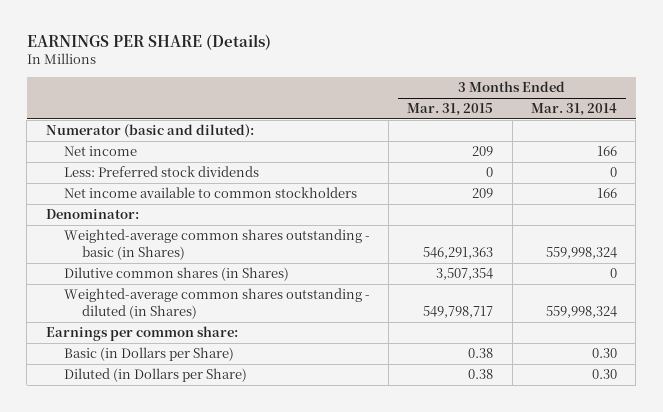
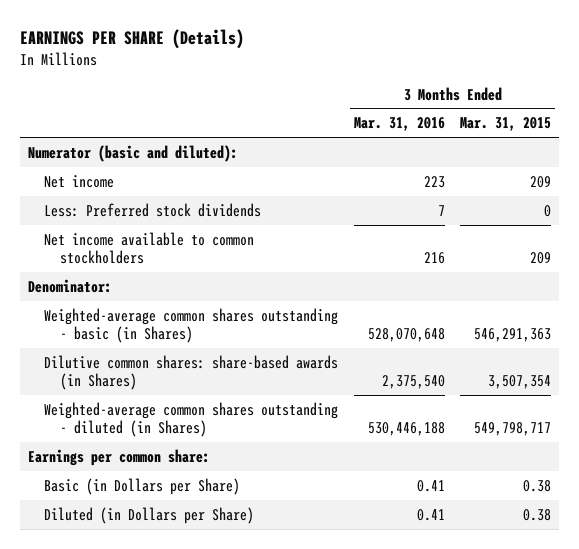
[531,103,618,117] Mar. 31, 2014 -> none
none -> [353,117,445,132] Mar. 31, 2016
[63,267,289,282] Dilutive common shares (in Shares) -> [43,354,338,391] Dilutive common shares: share-based awards (in Shares)

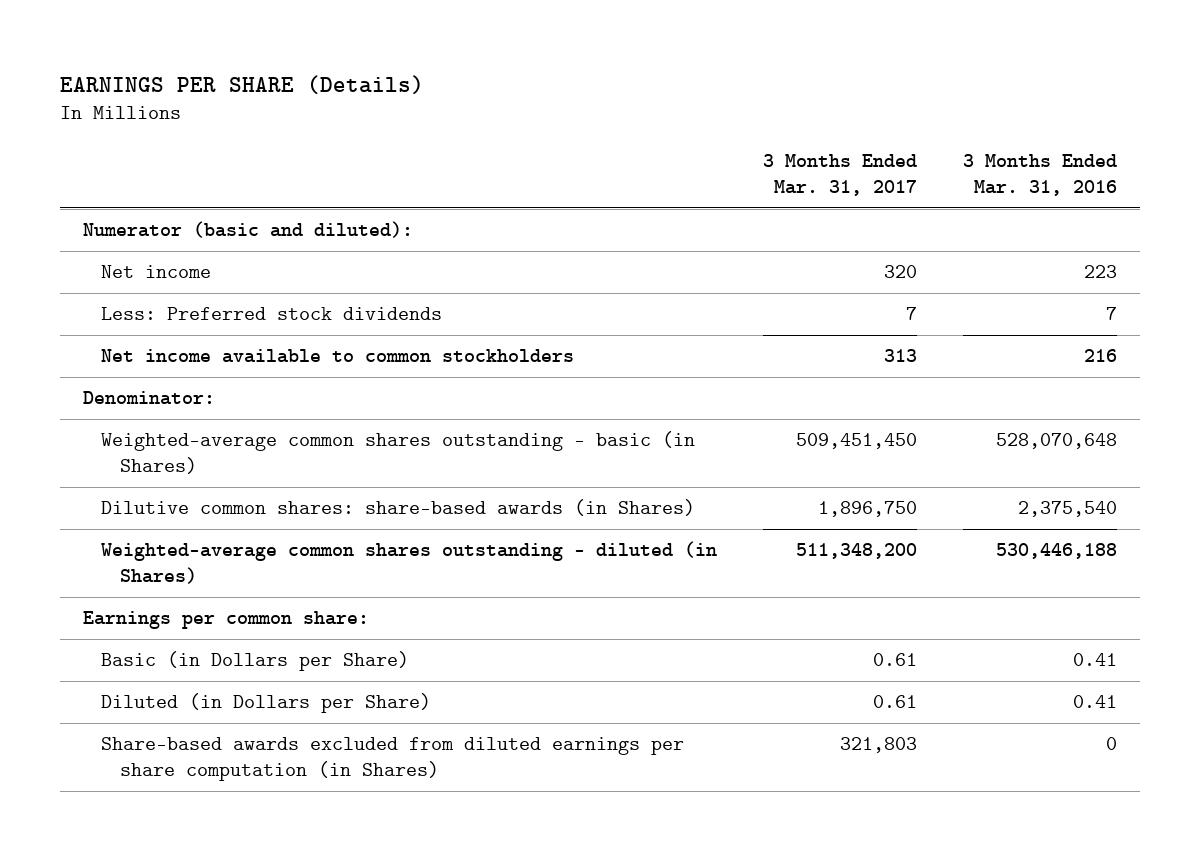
[460,117,552,132] Mar. 31, 2015 -> none
none -> [763,153,918,196] 3 Months Ended Mar. 31, 2017
none -> [101,737,685,782] Share-based awards excluded from diluted earnings per share computation (in Shares)

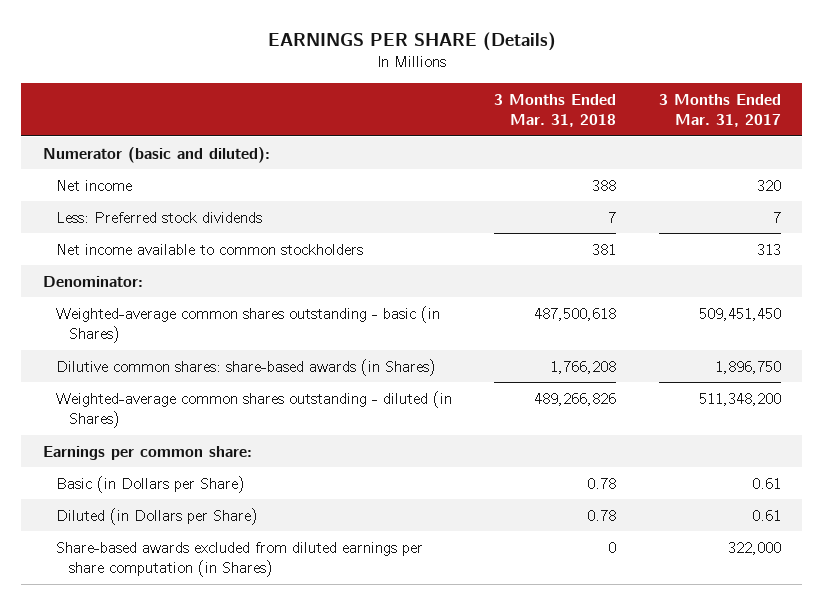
[963,153,1118,196] 3 Months Ended Mar. 31, 2016 -> none
none -> [494,93,617,128] 3 Months Ended Mar. 31, 2018
[840,737,918,754] 321,803 -> [727,541,781,555] 322,000

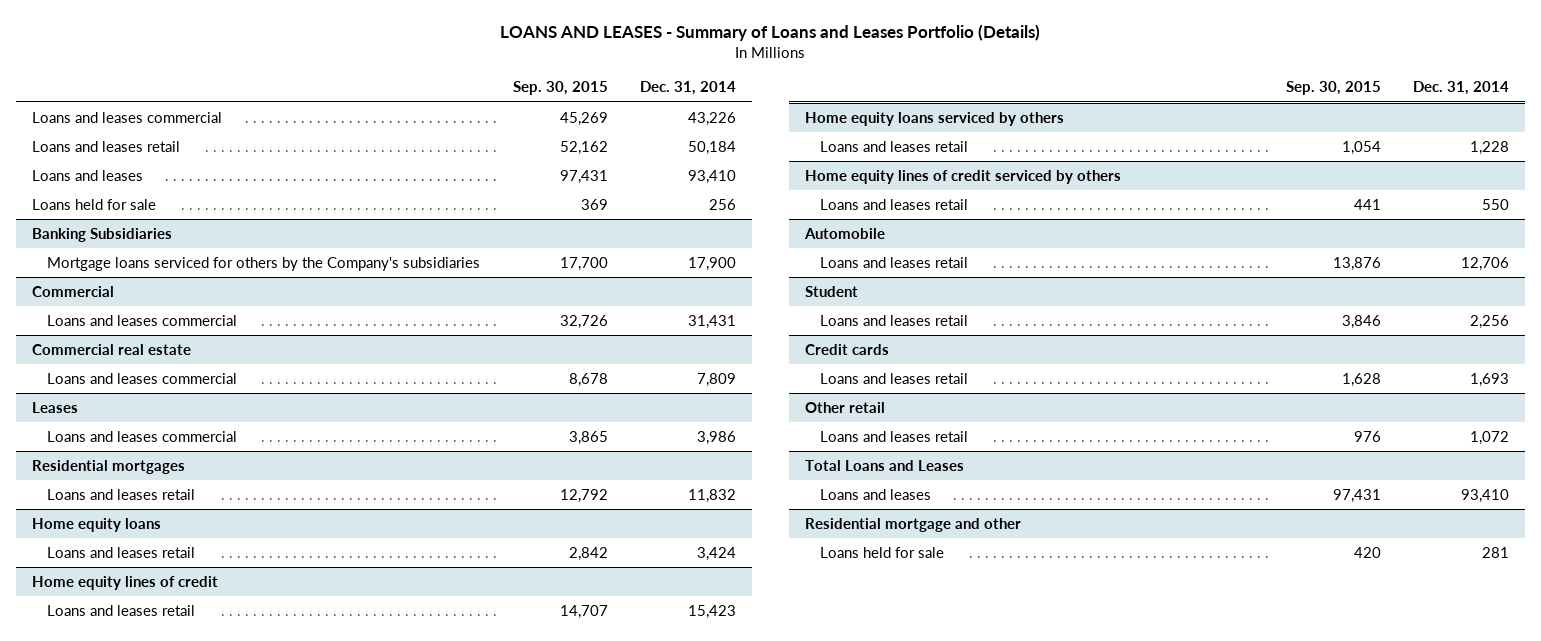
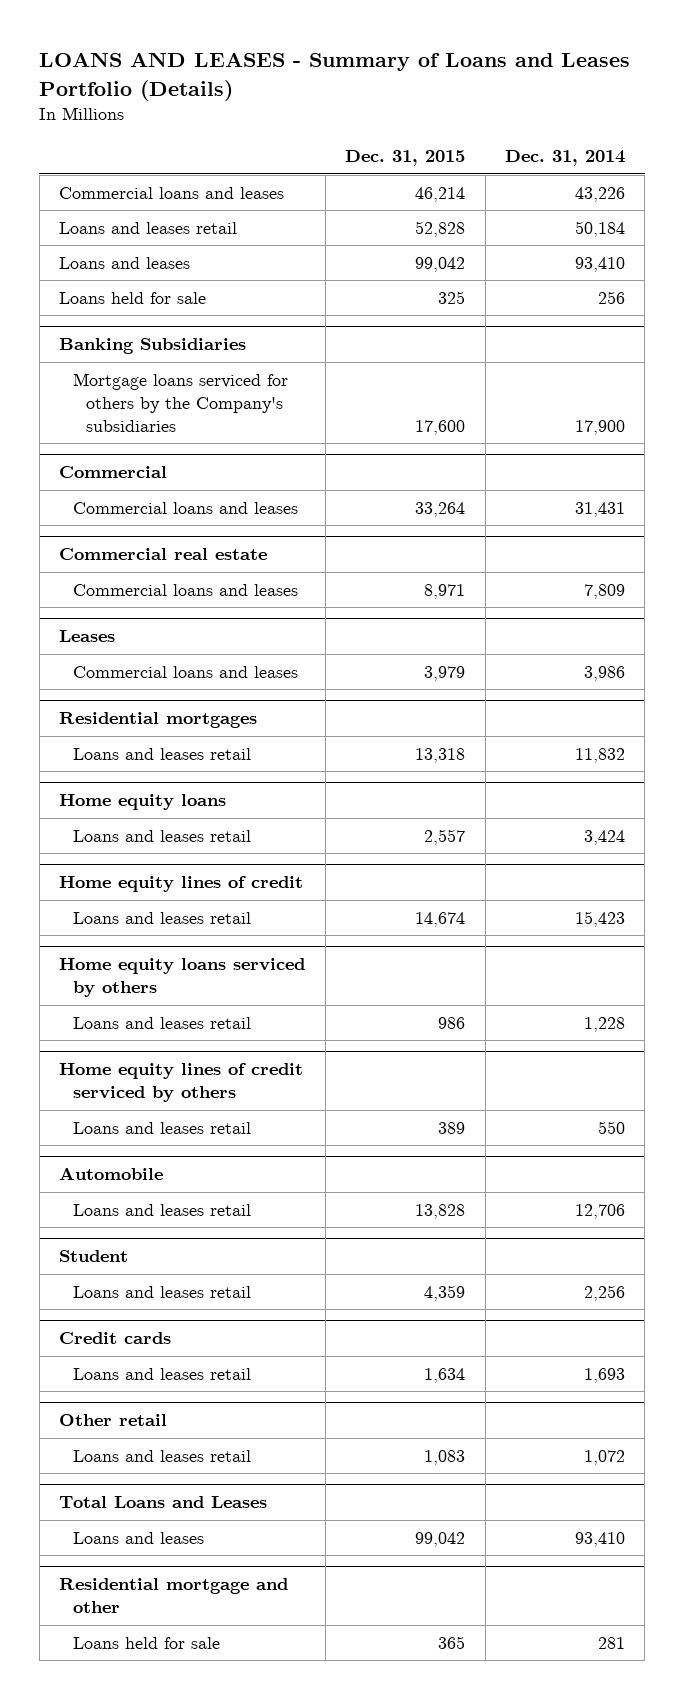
[512,81,608,96] Sep. 30, 2015 -> none
none -> [345,150,466,167] Dec. 31, 2015
[32,111,223,123] Loans and leases commercial -> [59,186,285,199] Commercial loans and leases
[47,314,238,326] Loans and leases commercial -> [72,501,298,514] Commercial loans and leases
[47,372,238,384] Loans and leases commercial -> [72,583,298,596] Commercial loans and leases
[47,430,238,442] Loans and leases commercial -> [72,665,298,678] Commercial loans and leases

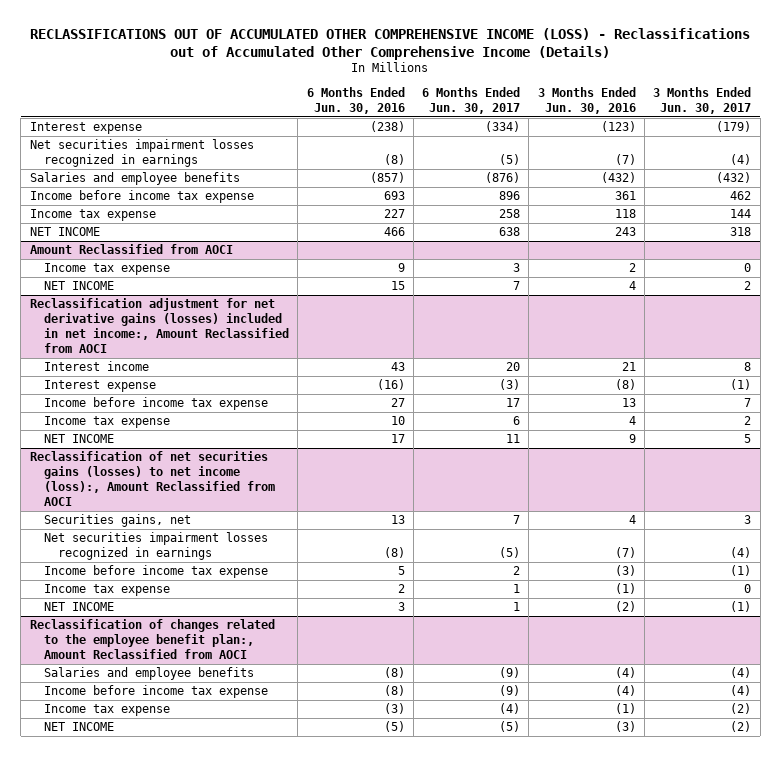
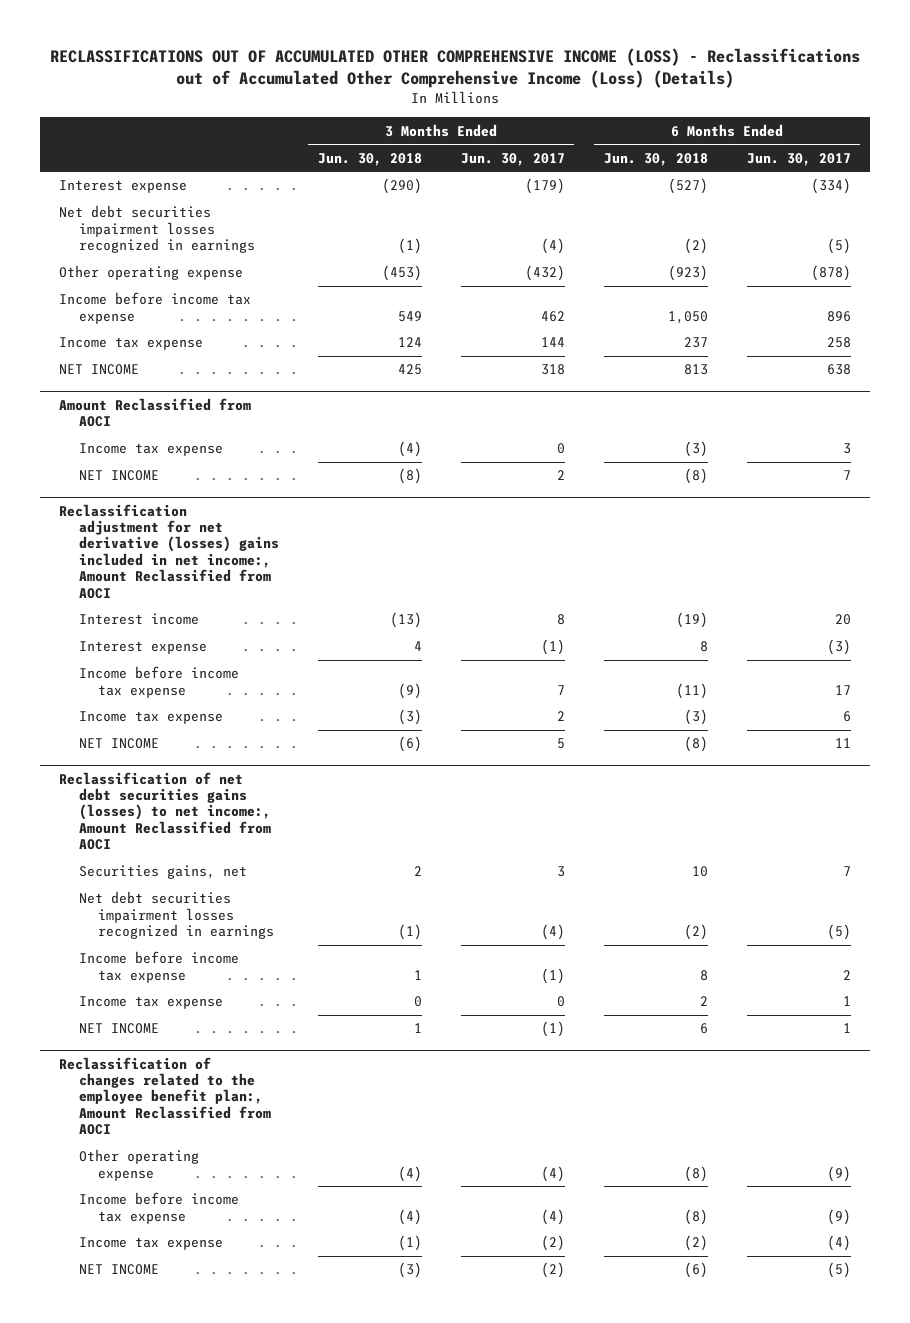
[30,27,751,60] RECLASSIFICATIONS OUT OF ACCUMULATED OTHER COMPREHENSIVE INCOME (LOSS) - Reclassifications out of Accumulated Other Comprehensive Income (Details) -> [49,47,860,88] RECLASSIFICATIONS OUT OF ACCUMULATED OTHER COMPREHENSIVE INCOME (LOSS) - Reclassifications out of Accumulated Other Comprehensive Income (Loss) (Details)
[306,87,405,115] 6 Months Ended Jun. 30, 2016 -> none
[537,87,636,115] 3 Months Ended Jun. 30, 2016 -> none
none -> [317,152,422,166] Jun. 30, 2018
none -> [603,152,708,166] Jun. 30, 2018
[29,172,240,186] Salaries and employee benefits -> none
[29,139,254,168] Net securities impairment losses recognized in earnings -> [59,205,255,254] Net debt securities impairment losses recognized in earnings
none -> [59,265,244,281] Other operating expense
[29,298,289,354] Reclassification adjustment for net derivative gains (losses) included in net income:, Amount Reclassified from AOCI -> [59,503,279,599] Reclassification adjustment for net derivative (losses) gains included in net income:, Amount Reclassified from AOCI
[29,451,275,507] Reclassification of net securities gains (losses) to net income (loss):, Amount Reclassified from AOCI -> [59,771,271,851] Reclassification of net debt securities gains (losses) to net income:, Amount Reclassified from AOCI
[43,532,268,561] Net securities impairment losses recognized in earnings -> [78,891,275,940] Net debt securities impairment losses recognized in earnings
[43,667,254,681] Salaries and employee benefits -> [78,1149,199,1181] Other operating expense

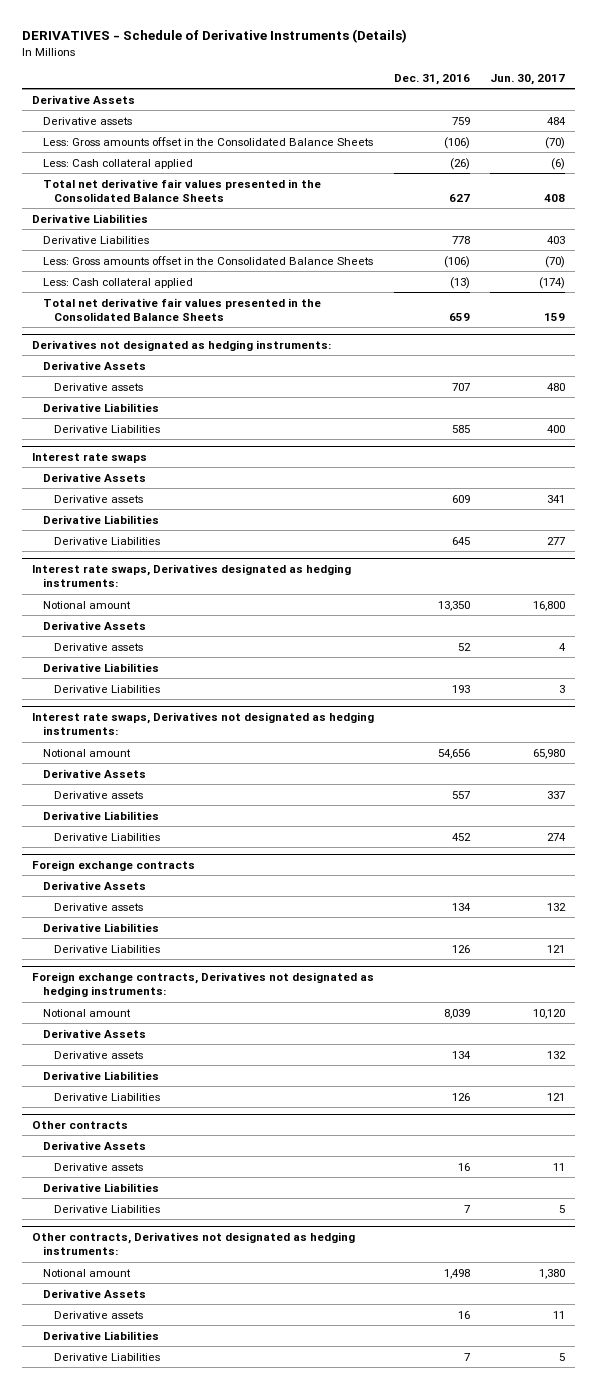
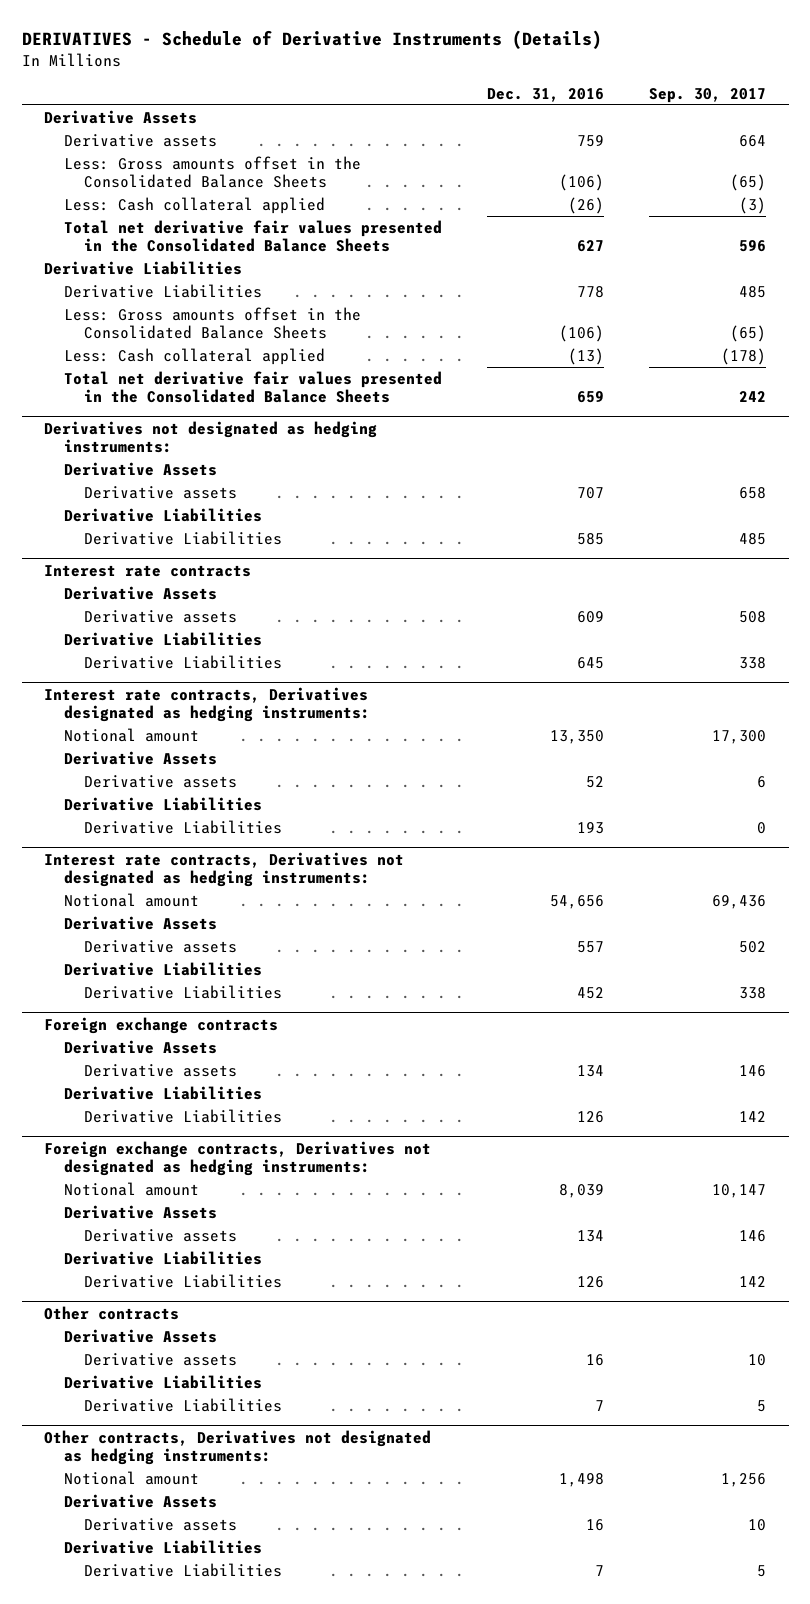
[489,74,565,86] Jun. 30, 2017 -> none
none -> [649,87,767,103] Sep. 30, 2017
[31,452,147,463] Interest rate swaps -> [44,565,252,578] Interest rate contracts
[31,563,351,588] Interest rate swaps, Derivatives designated as hedging instruments: -> [44,687,370,723] Interest rate contracts, Derivatives designated as hedging instruments:
[31,711,374,736] Interest rate swaps, Derivatives not designated as hedging instruments: -> [44,852,405,888] Interest rate contracts, Derivatives not designated as hedging instruments:

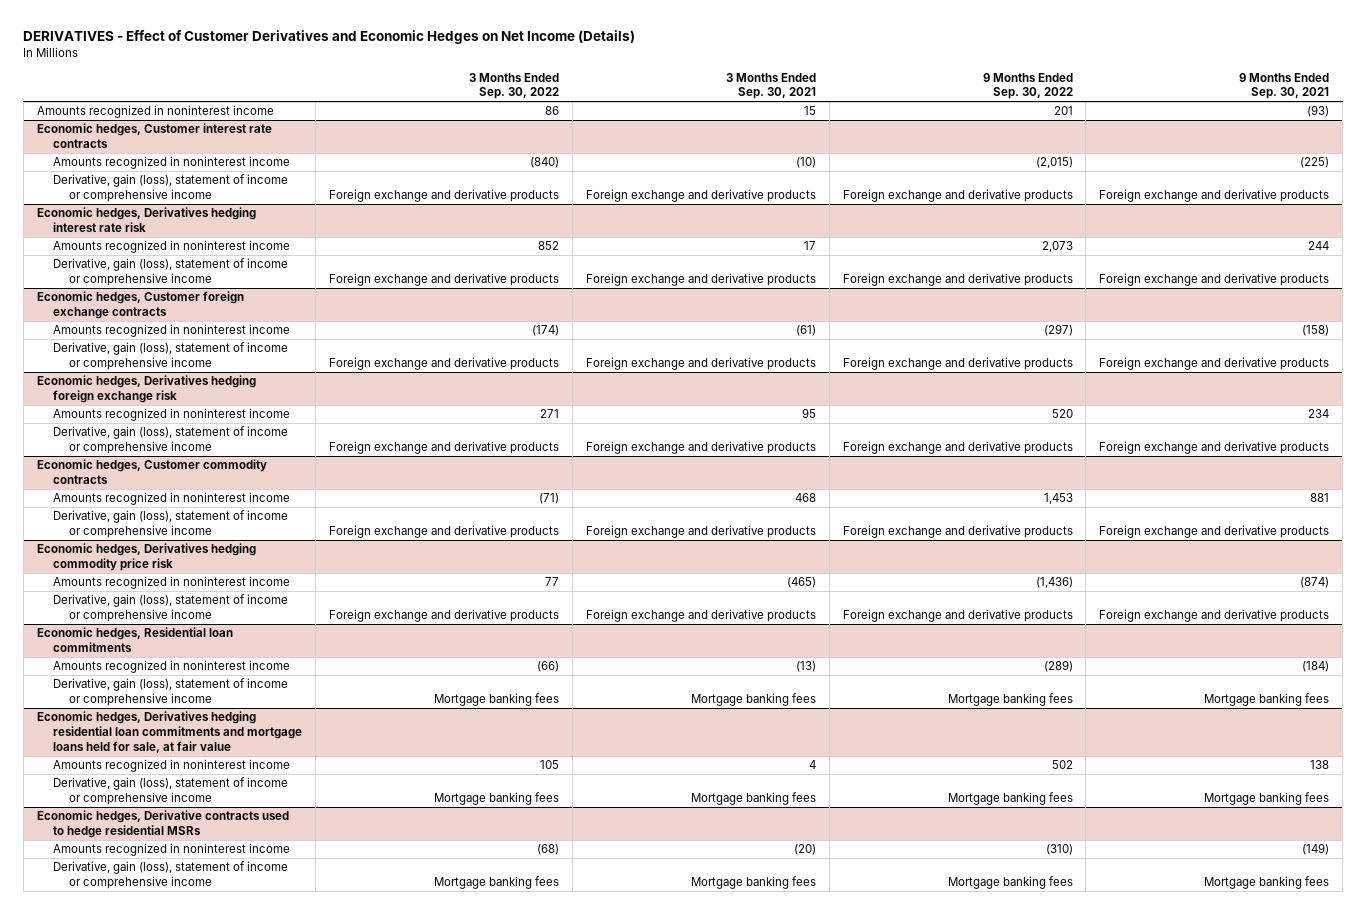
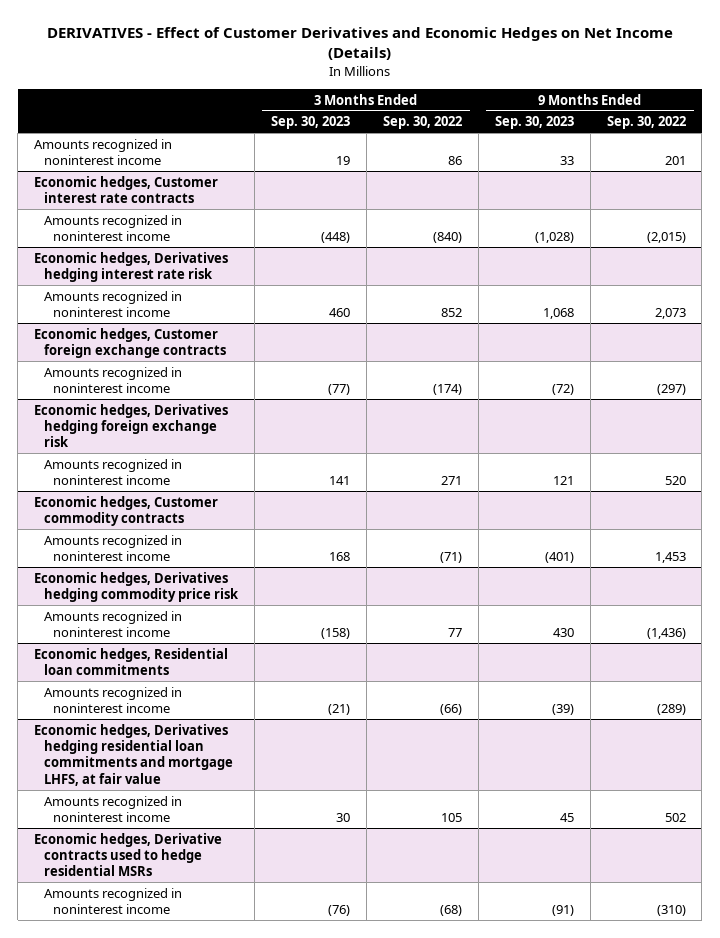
[725,72,816,100] 3 Months Ended Sep. 30, 2021 -> none
[1239,72,1330,100] 9 Months Ended Sep. 30, 2021 -> none
none -> [270,116,350,130] Sep. 30, 2023
none -> [494,116,574,130] Sep. 30, 2023
[52,174,288,203] Derivative, gain (loss), statement of income or comprehensive income -> none
[52,258,288,287] Derivative, gain (loss), statement of income or comprehensive income -> none
[52,342,288,371] Derivative, gain (loss), statement of income or comprehensive income -> none
[52,426,288,455] Derivative, gain (loss), statement of income or comprehensive income -> none
[52,510,288,539] Derivative, gain (loss), statement of income or comprehensive income -> none
[52,594,288,623] Derivative, gain (loss), statement of income or comprehensive income -> none
[52,678,288,707] Derivative, gain (loss), statement of income or comprehensive income -> none
[36,711,302,753] Economic hedges, Derivatives hedging residential loan commitments and mortgage loans held for sale, at fair value -> [34,723,233,786] Economic hedges, Derivatives hedging residential loan commitments and mortgage LHFS, at fair value
[52,777,288,806] Derivative, gain (loss), statement of income or comprehensive income -> none
[52,861,288,890] Derivative, gain (loss), statement of income or comprehensive income -> none

